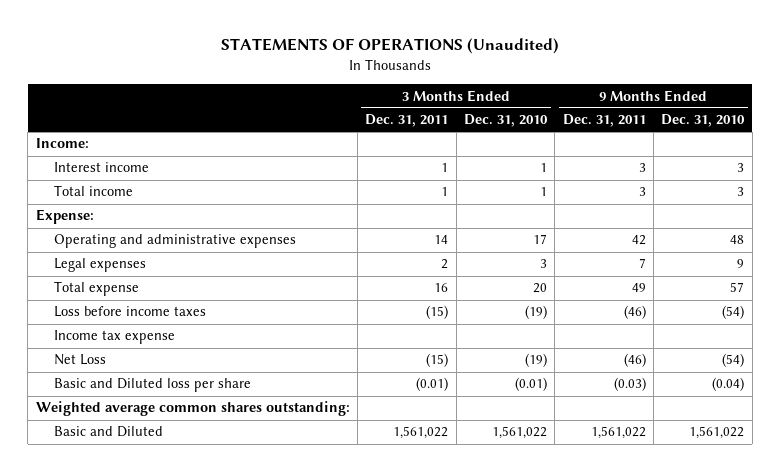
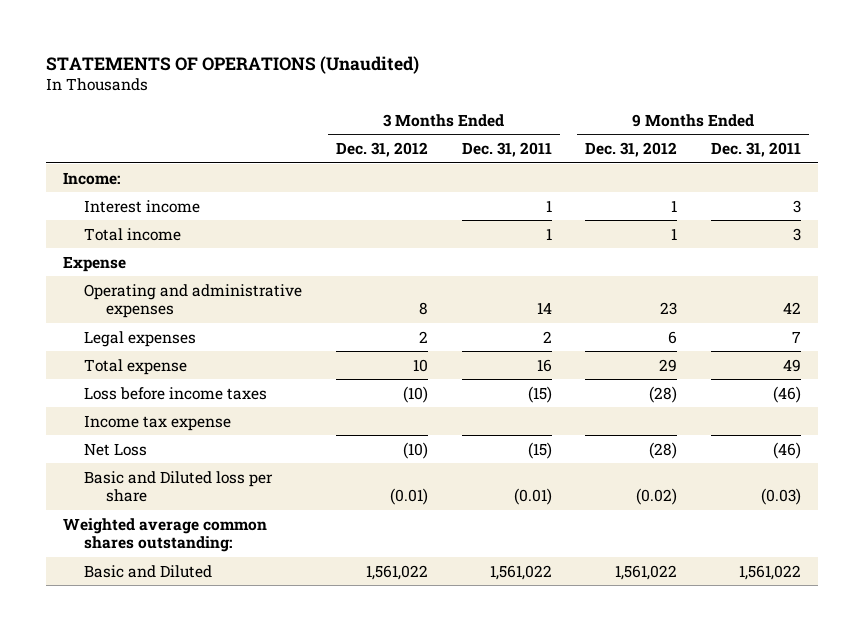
[463,114,548,128] Dec. 31, 2010 -> none
[661,114,746,128] Dec. 31, 2010 -> none
none -> [335,141,428,157] Dec. 31, 2012
none -> [585,141,678,157] Dec. 31, 2012
[35,209,94,225] Expense: -> [62,255,126,272] Expense

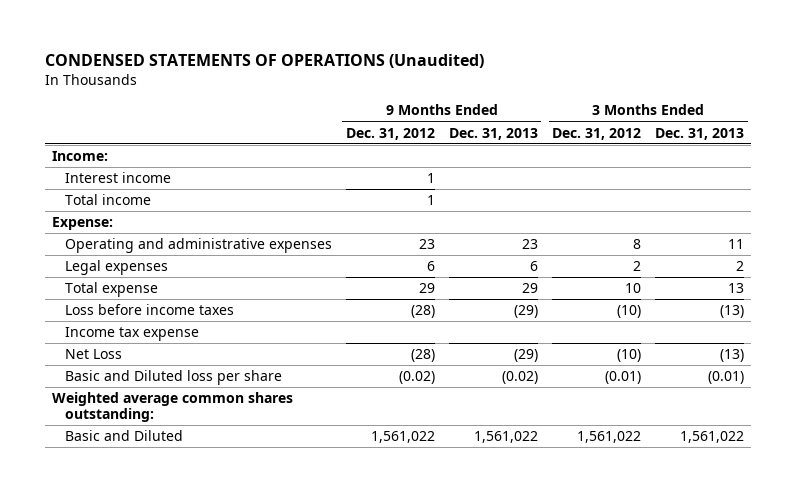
[45,55,419,74] STATEMENTS OF OPERATIONS (Unaudited) -> [44,54,484,69] CONDENSED STATEMENTS OF OPERATIONS (Unaudited)
[461,141,552,157] Dec. 31, 2011 -> none
[710,141,801,157] Dec. 31, 2011 -> none
none -> [448,127,538,140] Dec. 31, 2013
none -> [655,127,745,140] Dec. 31, 2013
[62,255,126,272] Expense -> [51,217,113,231] Expense:

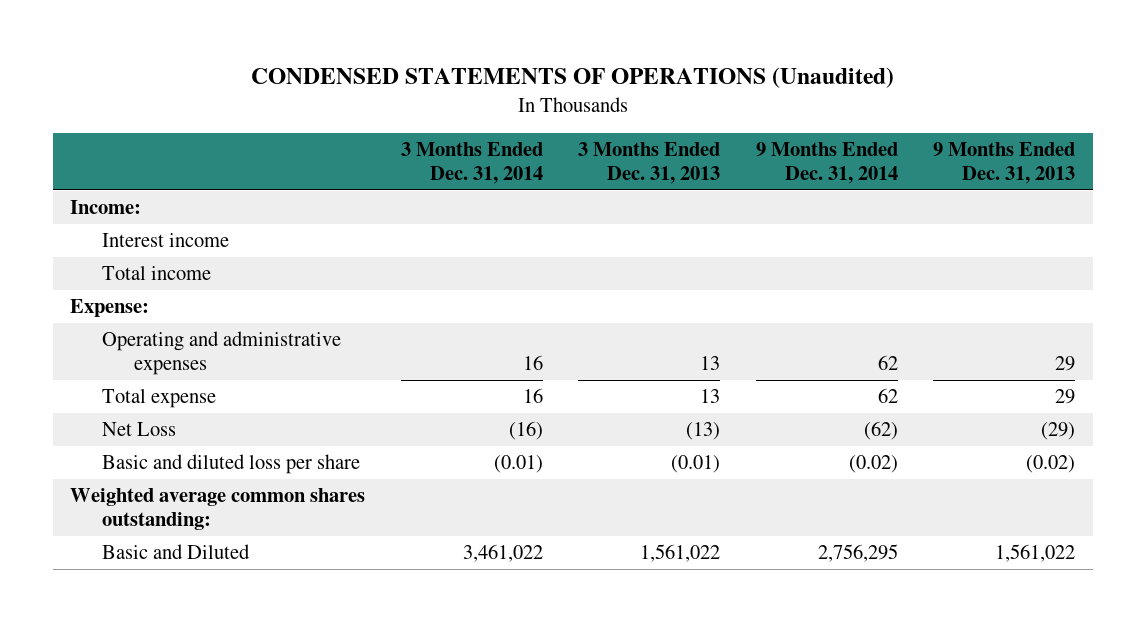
[345,127,435,140] Dec. 31, 2012 -> none
[552,127,642,140] Dec. 31, 2012 -> none
none -> [400,141,543,185] 3 Months Ended Dec. 31, 2014
none -> [755,141,898,185] 9 Months Ended Dec. 31, 2014
[64,260,168,276] Legal expenses -> none
[521,239,538,250] 23 -> [1055,356,1076,372] 29
[728,239,745,250] 11 -> [700,356,721,371] 13
[64,304,234,316] Loss before income taxes -> none
[64,327,199,342] Income tax expense -> none
[64,370,282,386] Basic and Diluted loss per share -> [102,454,361,475] Basic and diluted loss per share

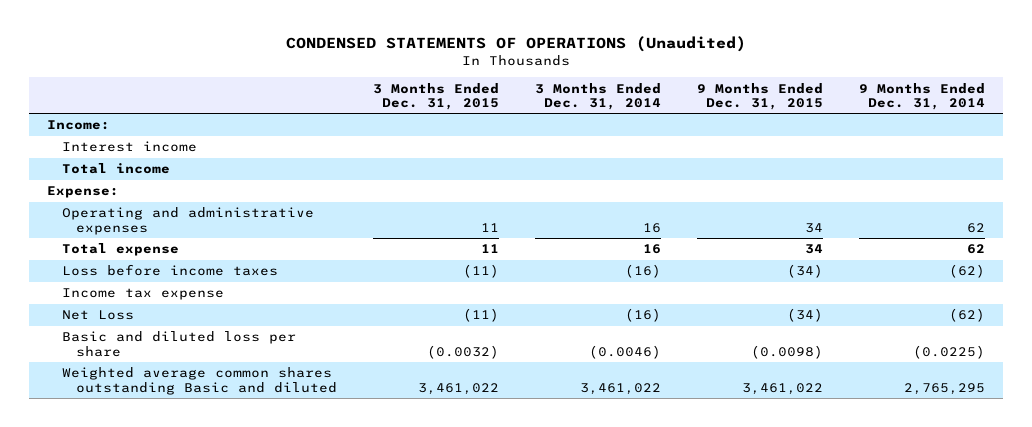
[578,141,721,185] 3 Months Ended Dec. 31, 2013 -> none
[933,141,1076,185] 9 Months Ended Dec. 31, 2013 -> none
none -> [373,82,500,110] 3 Months Ended Dec. 31, 2015
none -> [696,82,823,110] 9 Months Ended Dec. 31, 2015
none -> [61,264,278,277] Loss before income taxes
none -> [61,288,224,301] Income tax expense
[70,488,366,531] Weighted average common shares outstanding: -> none
[493,455,543,474] (0.01) -> [589,344,662,359] (0.0046)
[848,455,898,474] (0.02) -> [912,344,985,359] (0.0225)
[102,544,251,560] Basic and Diluted -> [61,367,338,395] Weighted average common shares outstanding Basic and diluted
[817,544,898,563] 2,756,295 -> [903,382,985,395] 2,765,295

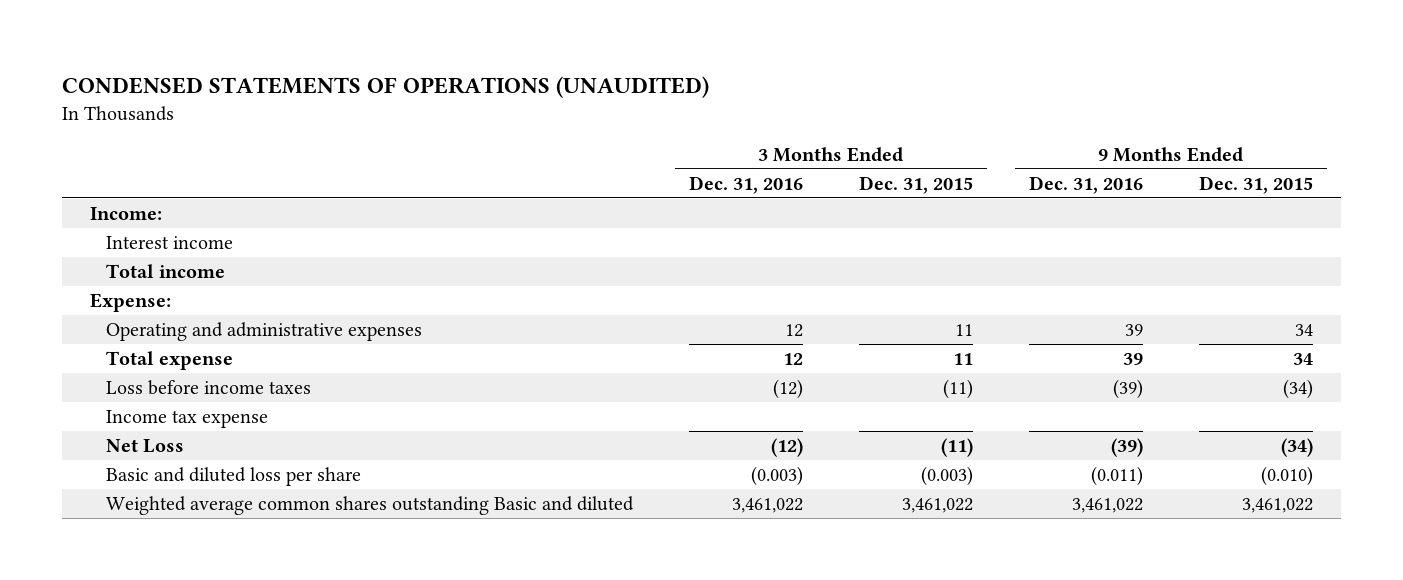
[285,36,746,53] CONDENSED STATEMENTS OF OPERATIONS (Unaudited) -> [62,76,710,99] CONDENSED STATEMENTS OF OPERATIONS (UNAUDITED)
[535,82,662,110] 3 Months Ended Dec. 31, 2014 -> none
[858,82,985,110] 9 Months Ended Dec. 31, 2014 -> none
none -> [689,175,804,194] Dec. 31, 2016
none -> [1029,175,1144,194] Dec. 31, 2016
[427,344,500,359] (0.0032) -> [921,465,974,486] (0.003)
[750,344,823,359] (0.0098) -> [1260,465,1313,486] (0.010)

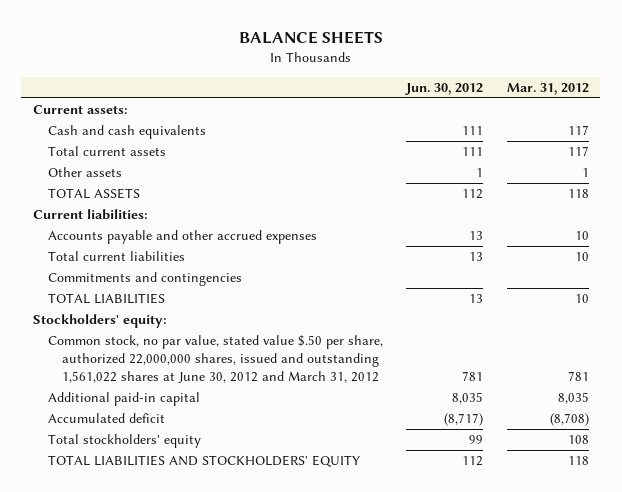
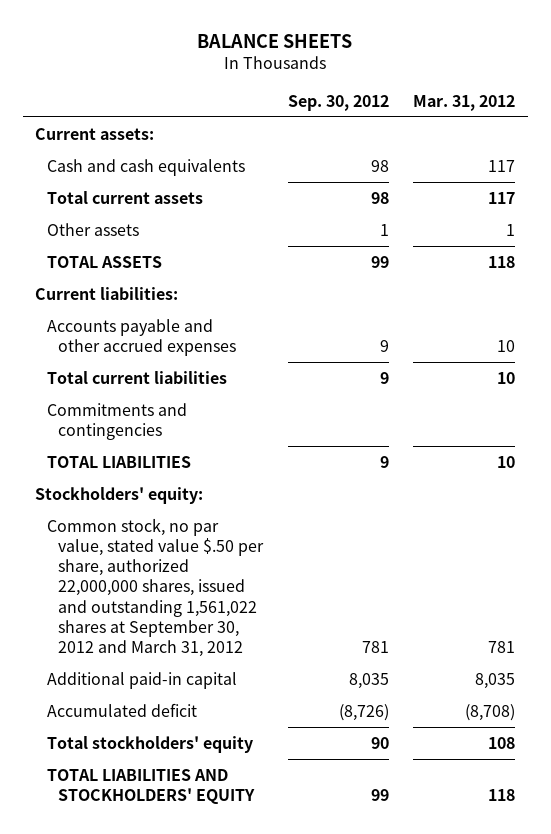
[405,82,484,95] Jun. 30, 2012 -> none
none -> [287,94,389,111] Sep. 30, 2012
[47,335,383,384] Common stock, no par value, stated value $.50 per share, authorized 22,000,000 shares, issued and outstanding 1,561,022 shares at June 30, 2012 and March 31, 2012 -> [46,517,265,658] Common stock, no par value, stated value $.50 per share, authorized 22,000,000 shares, issued and outstanding 1,561,022 shares at September 30, 2012 and March 31, 2012

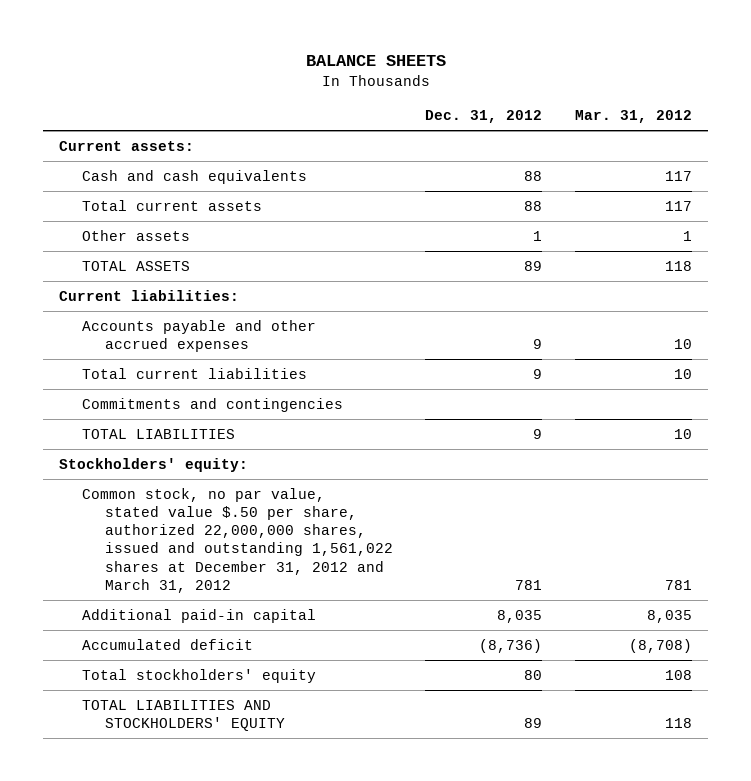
[287,94,389,111] Sep. 30, 2012 -> none
none -> [425,110,543,124] Dec. 31, 2012
[46,517,265,658] Common stock, no par value, stated value $.50 per share, authorized 22,000,000 shares, issued and outstanding 1,561,022 shares at September 30, 2012 and March 31, 2012 -> [82,487,393,593] Common stock, no par value, stated value $.50 per share, authorized 22,000,000 shares, issued and outstanding 1,561,022 shares at December 31, 2012 and March 31, 2012

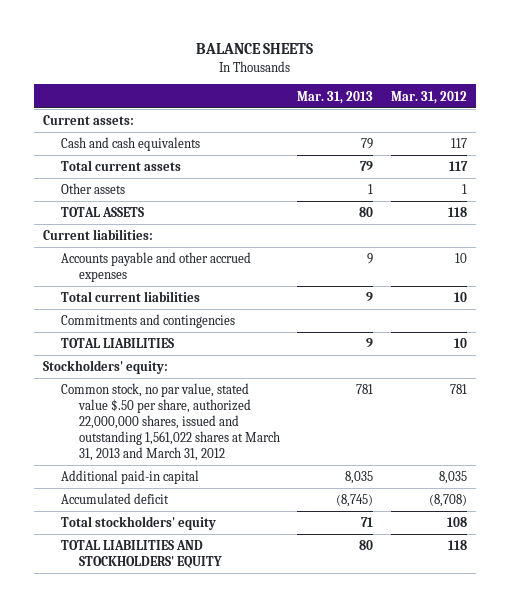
[425,110,543,124] Dec. 31, 2012 -> none
none -> [297,90,374,104] Mar. 31, 2013
[82,487,393,593] Common stock, no par value, stated value $.50 per share, authorized 22,000,000 shares, issued and outstanding 1,561,022 shares at December 31, 2012 and March 31, 2012 -> [60,383,280,462] Common stock, no par value, stated value $.50 per share, authorized 22,000,000 shares, issued and outstanding 1,561,022 shares at March 31, 2013 and March 31, 2012

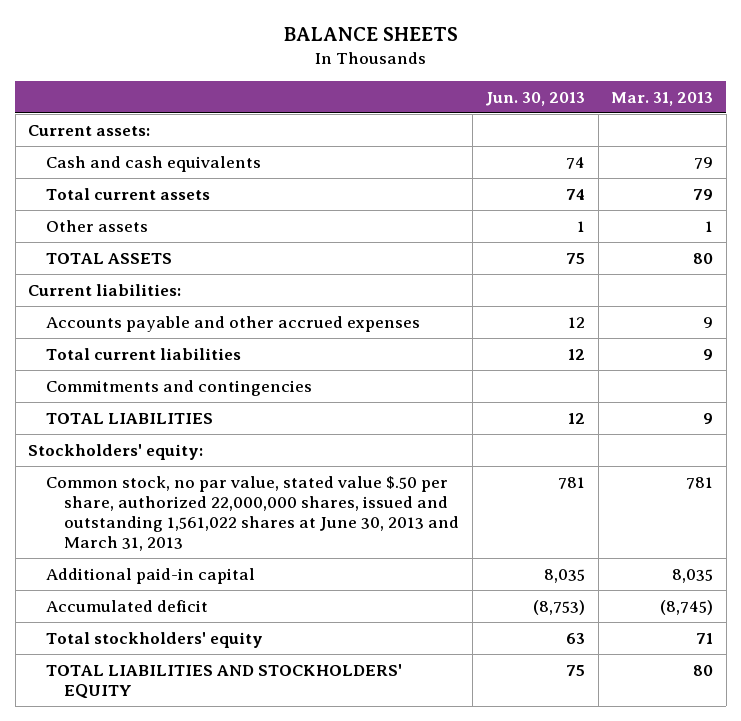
[390,90,467,104] Mar. 31, 2012 -> none
none -> [485,91,586,106] Jun. 30, 2013
[60,383,280,462] Common stock, no par value, stated value $.50 per share, authorized 22,000,000 shares, issued and outstanding 1,561,022 shares at March 31, 2013 and March 31, 2012 -> [46,475,460,551] Common stock, no par value, stated value $.50 per share, authorized 22,000,000 shares, issued and outstanding 1,561,022 shares at June 30, 2013 and March 31, 2013

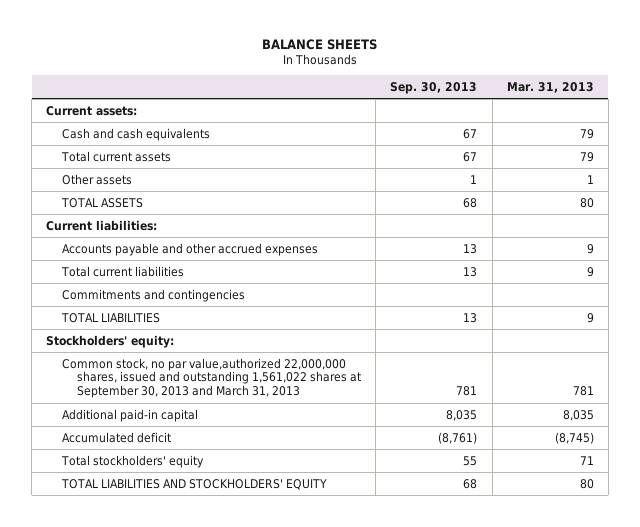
[485,91,586,106] Jun. 30, 2013 -> none
none -> [390,81,478,94] Sep. 30, 2013
[46,475,460,551] Common stock, no par value, stated value $.50 per share, authorized 22,000,000 shares, issued and outstanding 1,561,022 shares at June 30, 2013 and March 31, 2013 -> [61,357,362,399] Common stock, no par value,authorized 22,000,000 shares, issued and outstanding 1,561,022 shares at September 30, 2013 and March 31, 2013

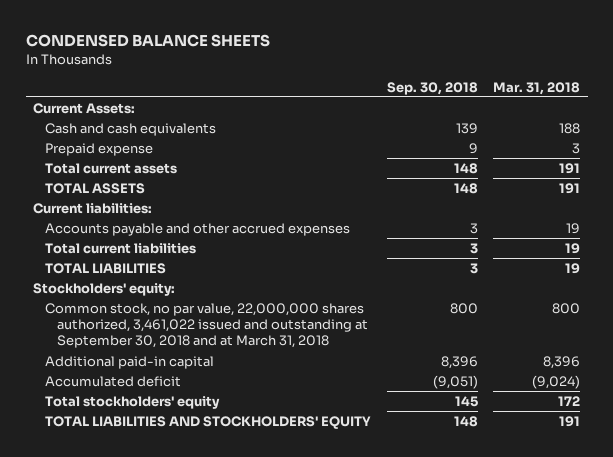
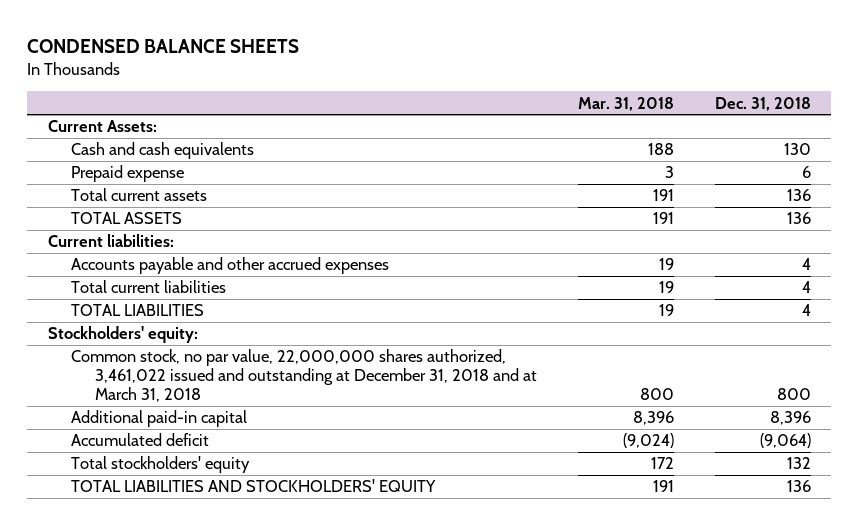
[386,81,478,95] Sep. 30, 2018 -> none
none -> [714,96,811,111] Dec. 31, 2018
[45,302,369,349] Common stock, no par value, 22,000,000 shares authorized, 3,461,022 issued and outstanding at September 30, 2018 and at March 31, 2018 -> [71,349,537,403] Common stock, no par value, 22,000,000 shares authorized, 3,461,022 issued and outstanding at December 31, 2018 and at March 31, 2018

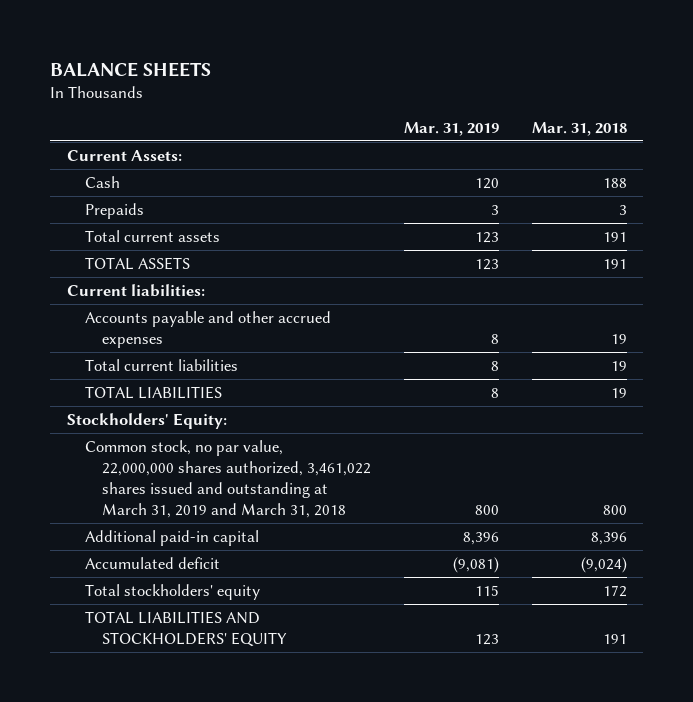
[27,38,300,53] CONDENSED BALANCE SHEETS -> [50,61,212,77] BALANCE SHEETS
[714,96,811,111] Dec. 31, 2018 -> none
none -> [403,121,499,136] Mar. 31, 2019
[71,142,255,160] Cash and cash equivalents -> [84,175,120,188] Cash
[71,165,185,183] Prepaid expense -> [84,202,144,219] Prepaids
[47,326,198,344] Stockholders' equity: -> [66,412,227,429] Stockholders' Equity:
[71,349,537,403] Common stock, no par value, 22,000,000 shares authorized, 3,461,022 issued and outstanding at December 31, 2018 and at March 31, 2018 -> [84,439,372,519] Common stock, no par value, 22,000,000 shares authorized, 3,461,022 shares issued and outstanding at March 31, 2019 and March 31, 2018

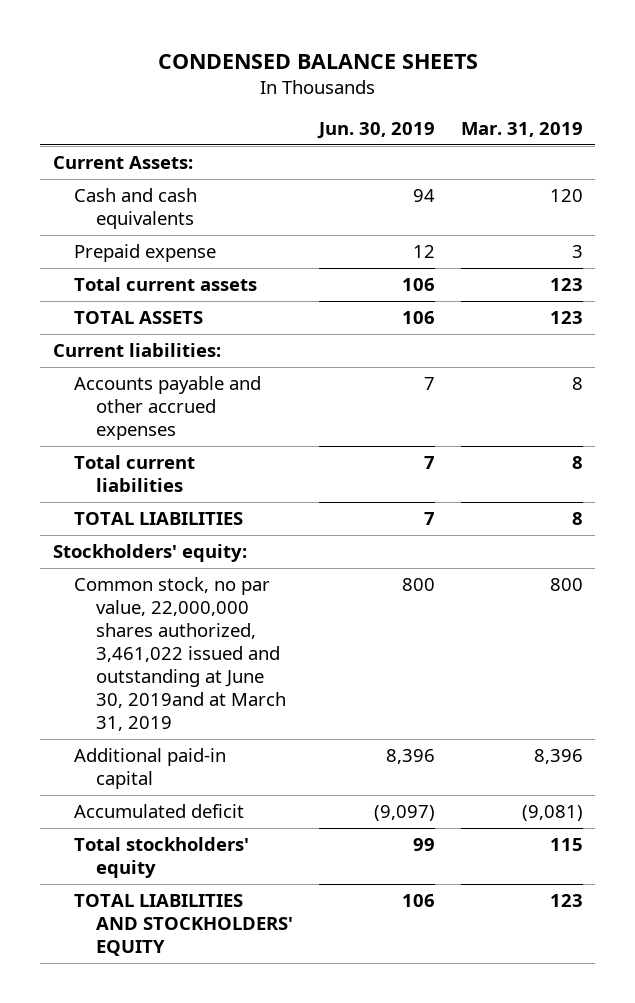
[50,61,212,77] BALANCE SHEETS -> [157,53,478,69] CONDENSED BALANCE SHEETS
[531,121,627,136] Mar. 31, 2018 -> none
none -> [316,122,435,140] Jun. 30, 2019
[84,175,120,188] Cash -> none
none -> [74,188,198,230] Cash and cash equivalents
[84,202,144,219] Prepaids -> [74,244,217,263] Prepaid expense
[66,412,227,429] Stockholders' Equity: -> [52,544,247,563] Stockholders' equity:
[84,439,372,519] Common stock, no par value, 22,000,000 shares authorized, 3,461,022 shares issued and outstanding at March 31, 2019 and March 31, 2018 -> [74,577,286,731] Common stock, no par value, 22,000,000 shares authorized, 3,461,022 issued and outstanding at June 30, 2019and at March 31, 2019

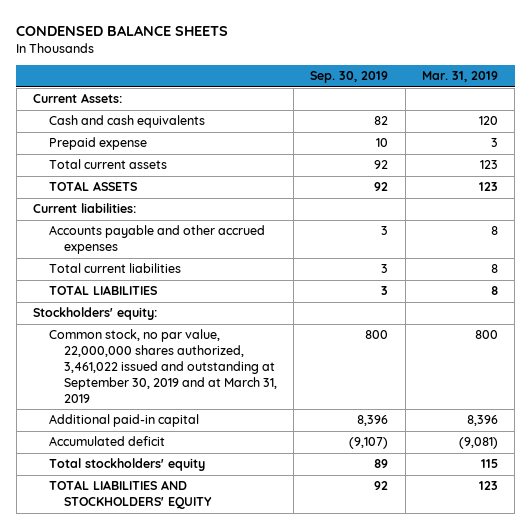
[316,122,435,140] Jun. 30, 2019 -> none
none -> [310,71,389,84] Sep. 30, 2019
[74,577,286,731] Common stock, no par value, 22,000,000 shares authorized, 3,461,022 issued and outstanding at June 30, 2019and at March 31, 2019 -> [48,329,277,403] Common stock, no par value, 22,000,000 shares authorized, 3,461,022 issued and outstanding at September 30, 2019 and at March 31, 2019

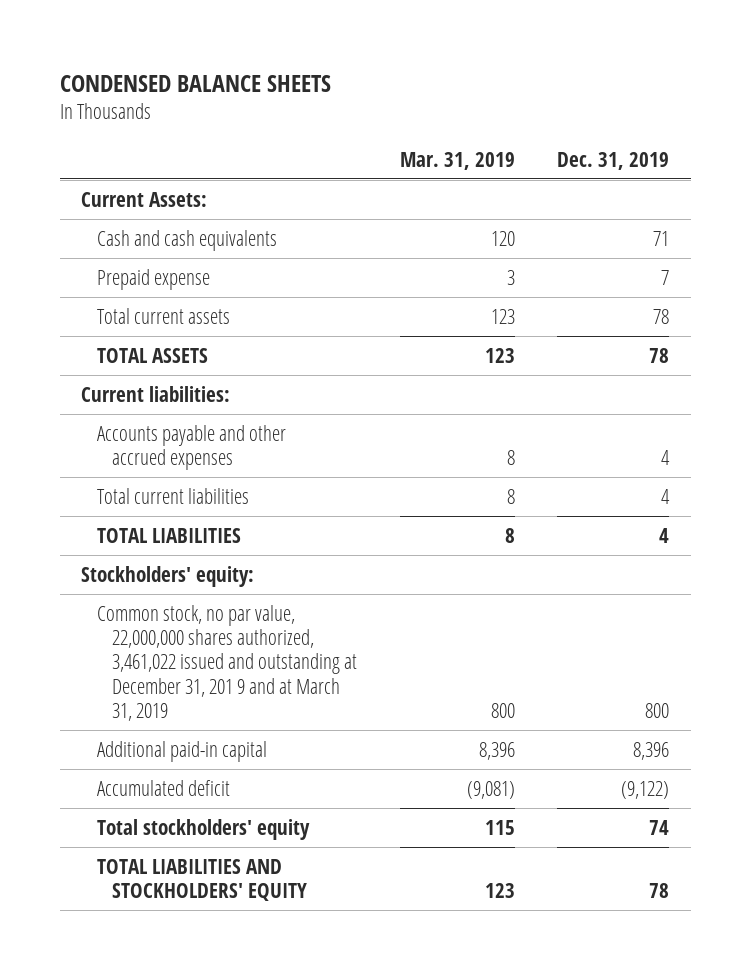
[310,71,389,84] Sep. 30, 2019 -> none
none -> [557,151,670,170] Dec. 31, 2019
[48,329,277,403] Common stock, no par value, 22,000,000 shares authorized, 3,461,022 issued and outstanding at September 30, 2019 and at March 31, 2019 -> [96,604,357,722] Common stock, no par value, 22,000,000 shares authorized, 3,461,022 issued and outstanding at December 31, 201 9 and at March 31, 2019

